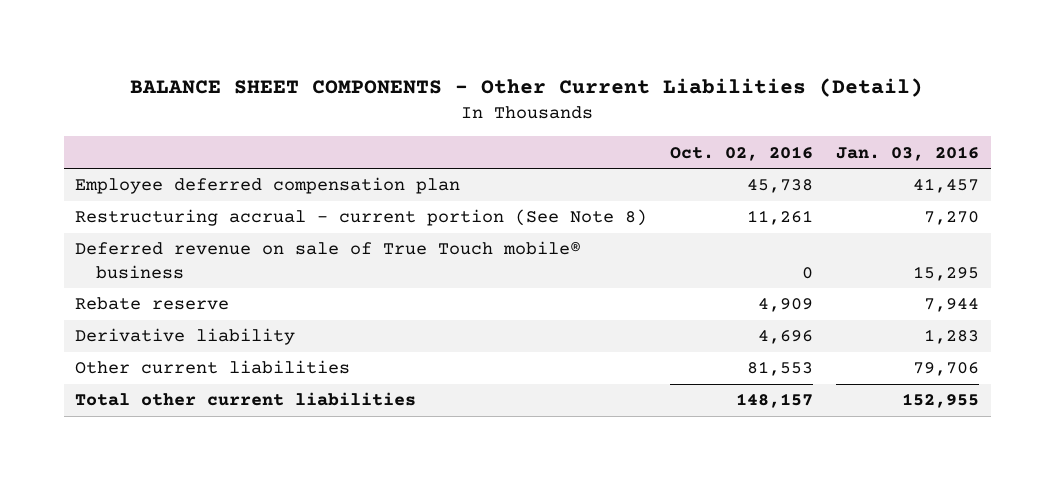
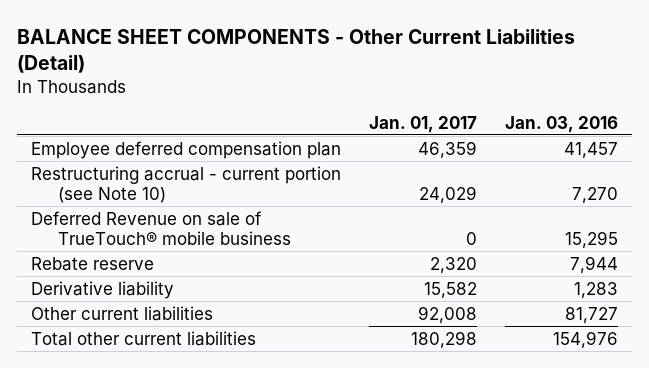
[670,145,814,161] Oct. 02, 2016 -> none
none -> [369,115,478,133] Jan. 01, 2017
[75,209,648,227] Restructuring accrual - current portion (See Note 8) -> [31,165,342,204] Restructuring accrual - current portion (see Note 10)
[75,241,582,279] Deferred revenue on sale of True Touch mobile® business -> [31,210,292,246] Deferred Revenue on sale of TrueTouch® mobile business
[913,362,980,377] 79,706 -> [565,306,619,323] 81,727
[902,393,980,409] 152,955 -> [553,330,619,348] 154,976

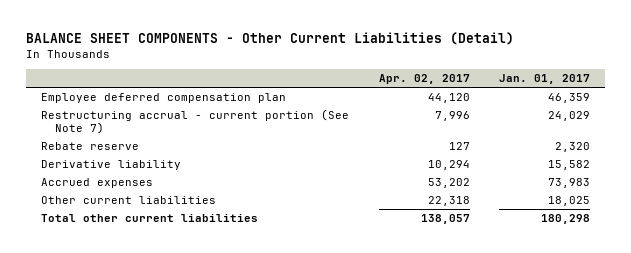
[505,115,619,133] Jan. 03, 2016 -> none
none -> [378,74,470,85] Apr. 02, 2017
[31,210,292,246] Deferred Revenue on sale of TrueTouch® mobile business -> none
[31,165,342,204] Restructuring accrual - current portion (see Note 10) -> [40,109,349,134] Restructuring accrual - current portion (See Note 7)
none -> [40,178,153,189] Accrued expenses
[418,305,478,323] 92,008 -> [548,196,591,207] 18,025

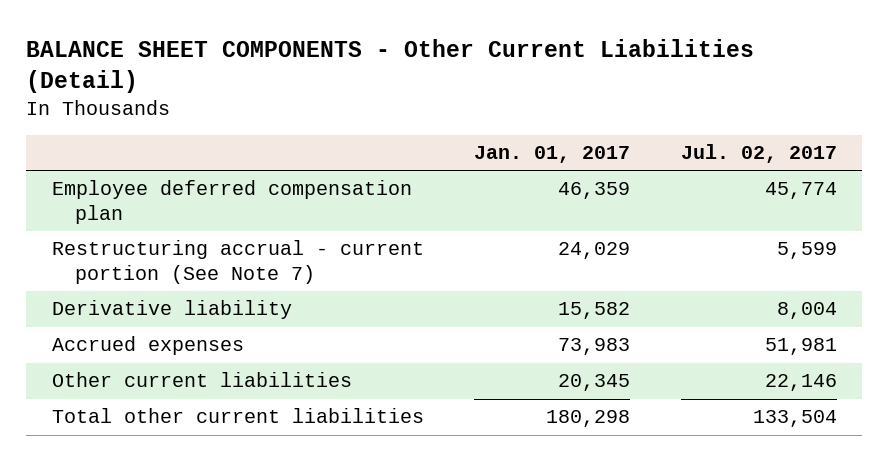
[378,74,470,85] Apr. 02, 2017 -> none
none -> [680,143,837,163] Jul. 02, 2017
[40,142,139,151] Rebate reserve -> none
[548,196,591,207] 18,025 -> [558,374,631,392] 20,345

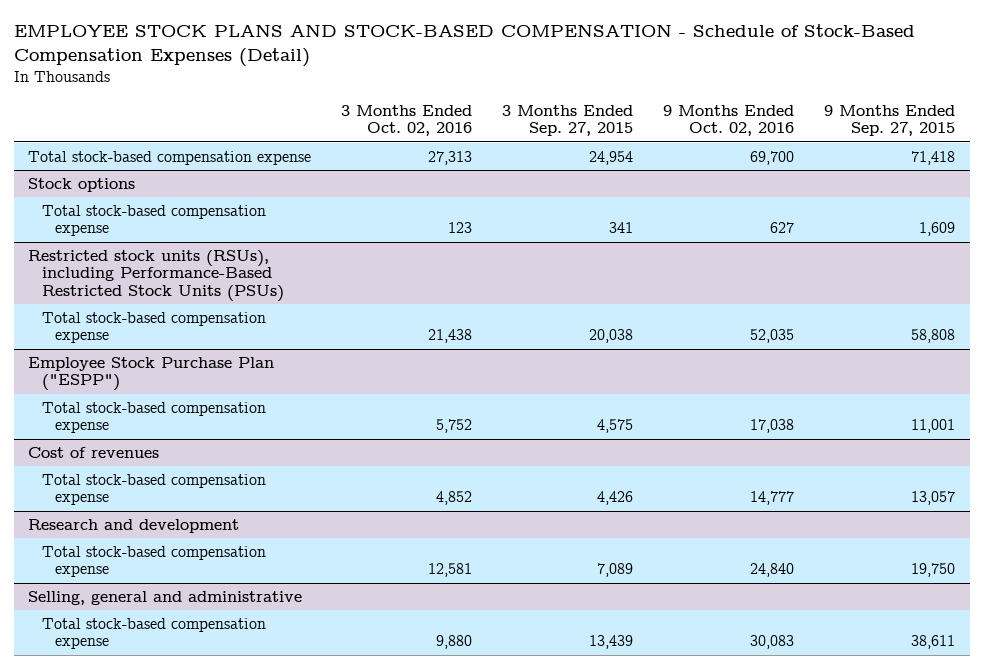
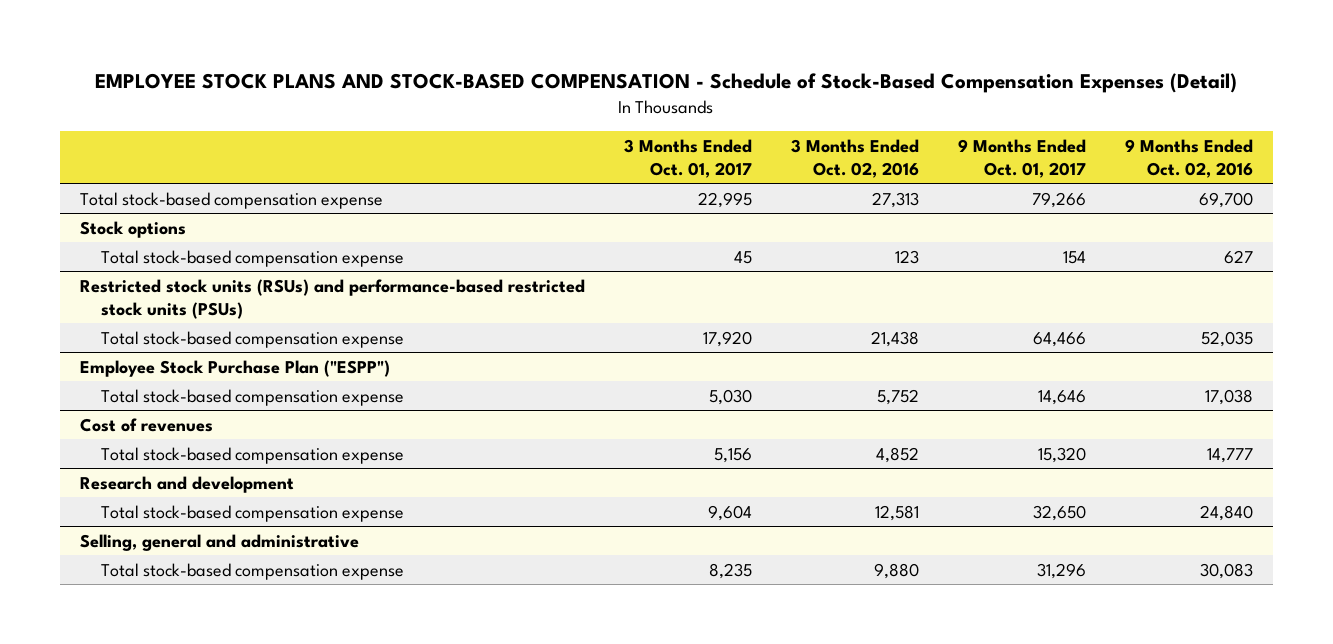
[502,104,634,137] 3 Months Ended Sep. 27, 2015 -> none
[823,104,955,137] 9 Months Ended Sep. 27, 2015 -> none
none -> [623,138,752,178] 3 Months Ended Oct. 01, 2017
none -> [958,138,1087,178] 9 Months Ended Oct. 01, 2017
[28,249,284,302] Restricted stock units (RSUs), including Performance-Based Restricted Stock Units (PSUs) -> [79,278,585,319] Restricted stock units (RSUs) and performance-based restricted stock units (PSUs)

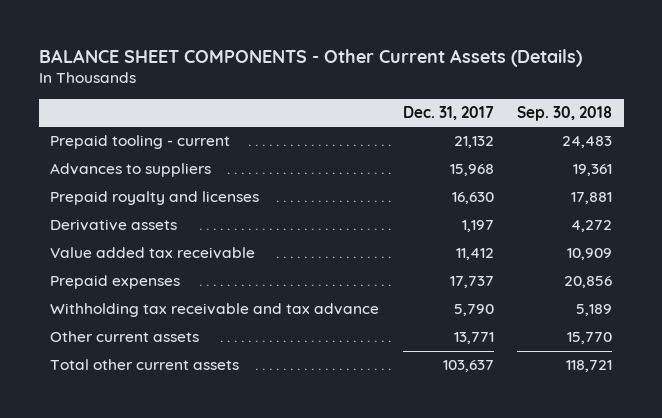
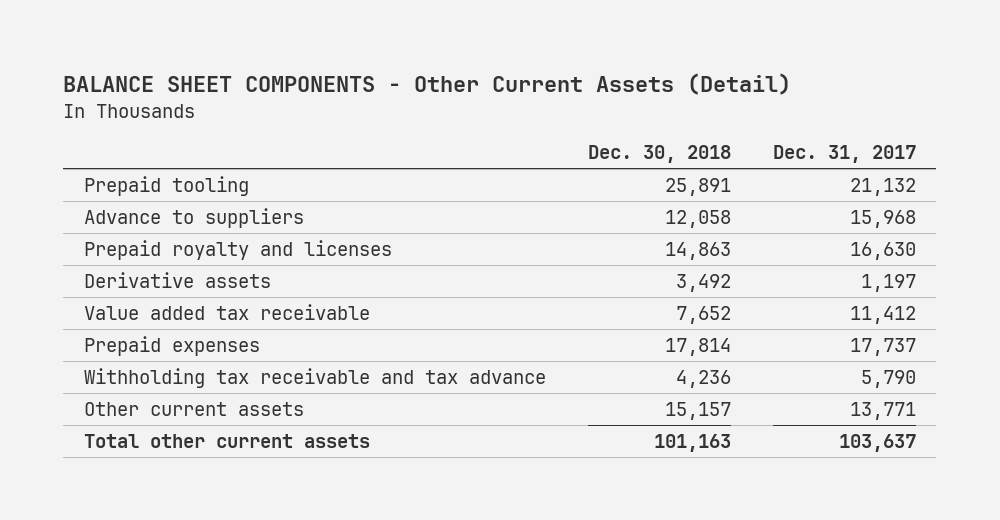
[38,48,582,67] BALANCE SHEET COMPONENTS - Other Current Assets (Details) -> [63,73,792,96] BALANCE SHEET COMPONENTS - Other Current Assets (Detail)
[517,106,613,122] Sep. 30, 2018 -> none
none -> [587,145,731,164] Dec. 30, 2018
[50,135,231,150] Prepaid tooling - current -> [84,175,250,196] Prepaid tooling
[50,163,212,178] Advances to suppliers -> [84,207,305,228] Advance to suppliers

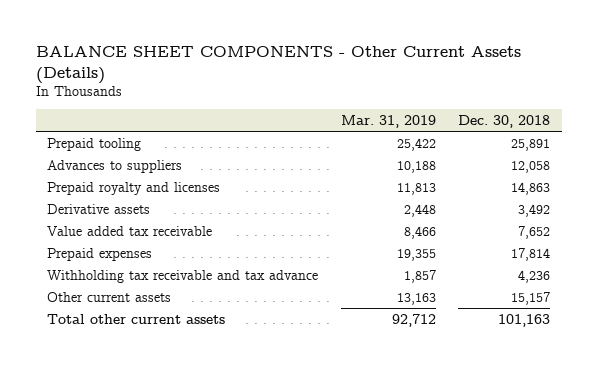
[63,73,792,96] BALANCE SHEET COMPONENTS - Other Current Assets (Detail) -> [36,45,522,84] BALANCE SHEET COMPONENTS - Other Current Assets (Details)
[772,145,916,164] Dec. 31, 2017 -> none
none -> [340,114,436,128] Mar. 31, 2019
[84,207,305,228] Advance to suppliers -> [47,159,183,173] Advances to suppliers

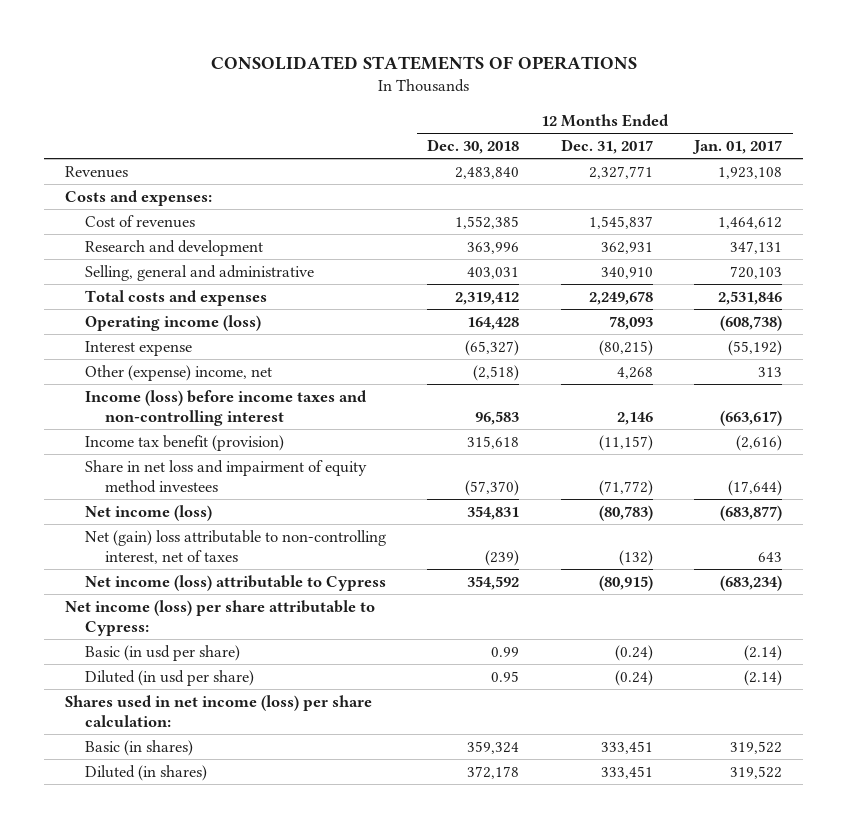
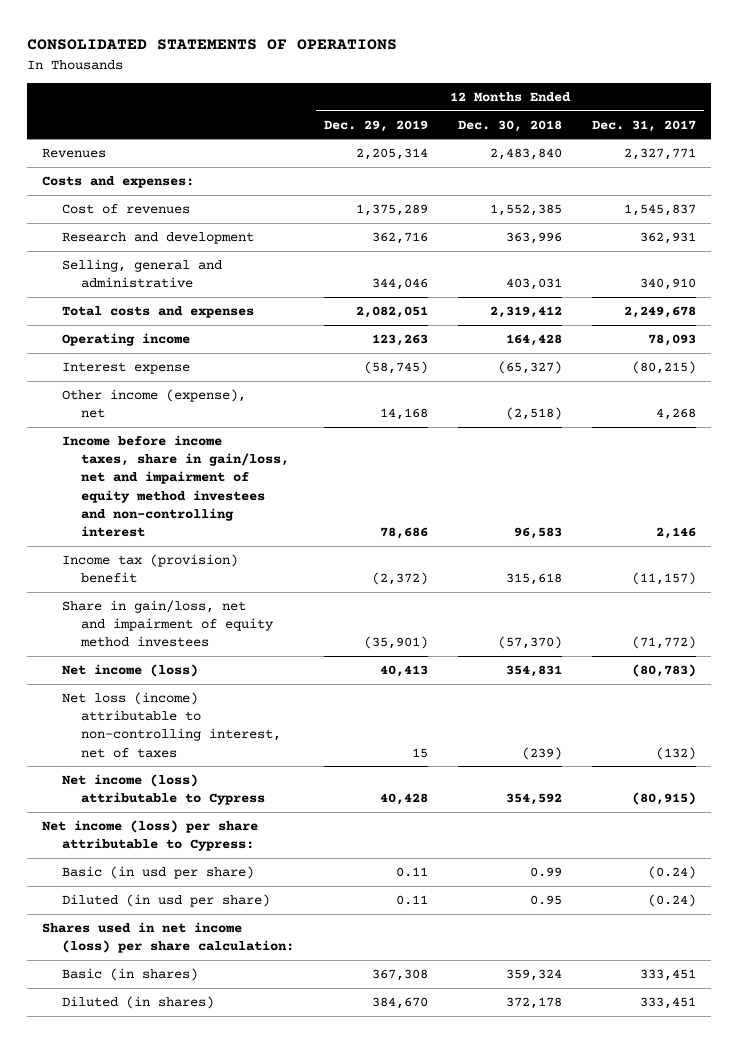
[692,139,783,154] Jan. 01, 2017 -> none
none -> [323,119,428,132] Dec. 29, 2019
[84,314,261,331] Operating income (loss) -> [61,332,190,346] Operating income
[84,364,272,381] Other (expense) income, net -> [61,388,246,419] Other income (expense), net
[84,389,367,426] Income (loss) before income taxes and non-controlling interest -> [61,434,289,538] Income before income taxes, share in gain/loss, net and impairment of equity method investees and non-controlling interest
[84,434,284,451] Income tax benefit (provision) -> [61,553,238,584] Income tax (provision) benefit
[84,459,367,493] Share in net loss and impairment of equity method investees -> [61,599,274,648] Share in gain/loss, net and impairment of equity method investees
[84,529,386,564] Net (gain) loss attributable to non-controlling interest, net of taxes -> [61,691,281,758] Net loss (income) attributable to non-controlling interest, net of taxes

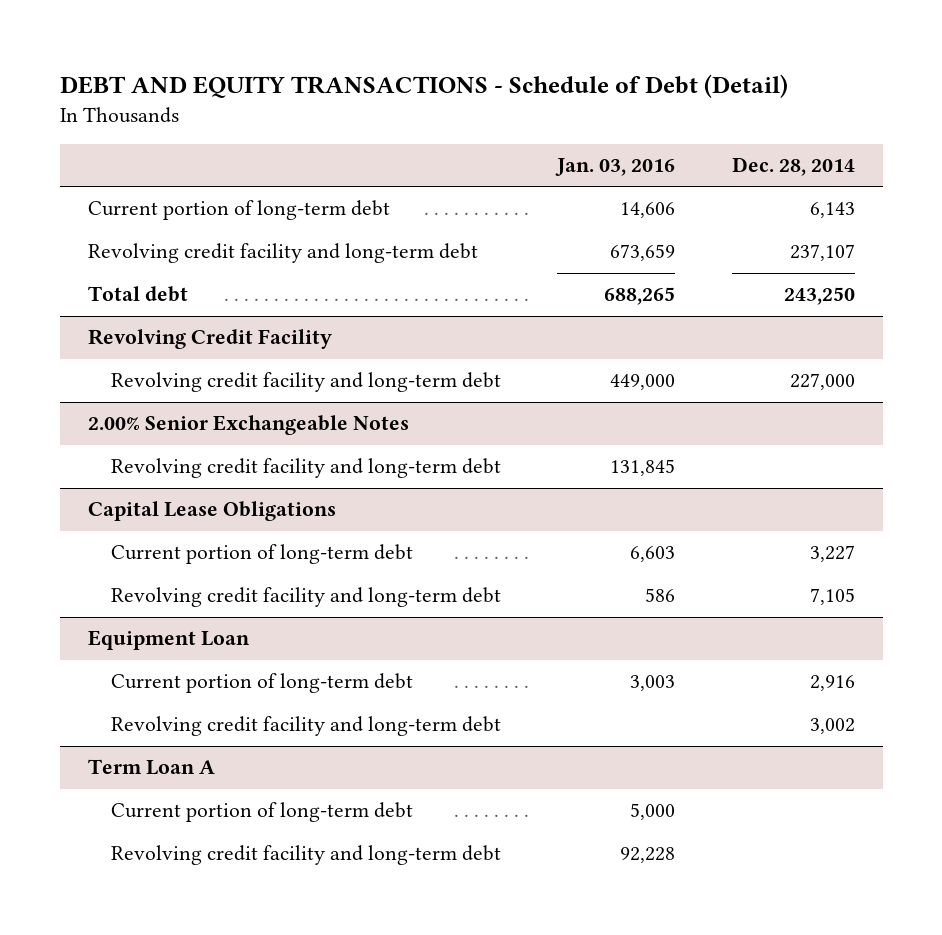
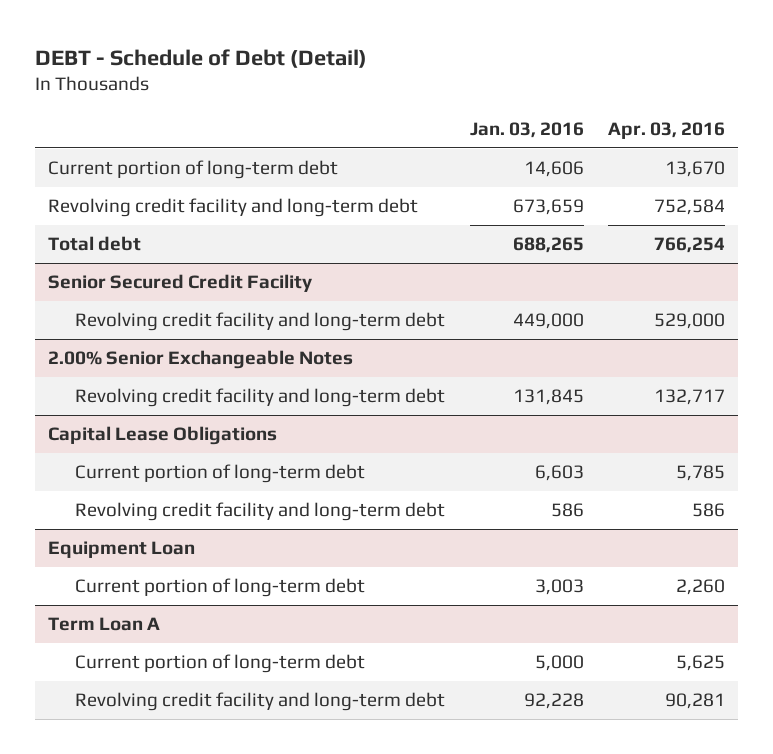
[59,74,788,99] DEBT AND EQUITY TRANSACTIONS - Schedule of Debt (Detail) -> [35,48,368,68] DEBT - Schedule of Debt (Detail)
[731,157,855,177] Dec. 28, 2014 -> none
none -> [608,121,726,139] Apr. 03, 2016
[87,329,332,350] Revolving Credit Facility -> [47,274,312,293] Senior Secured Credit Facility
[111,716,502,737] Revolving credit facility and long-term debt -> none

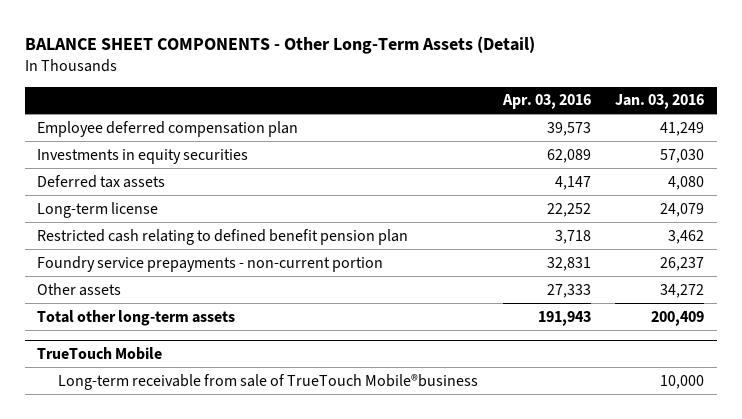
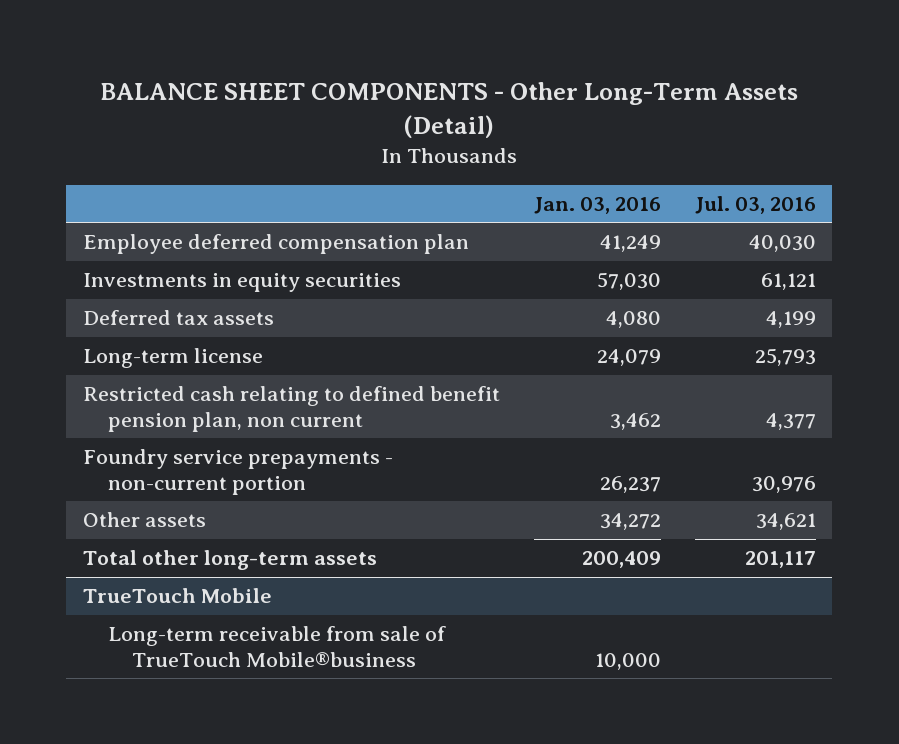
[501,94,591,110] Apr. 03, 2016 -> none
none -> [694,196,816,215] Jul. 03, 2016
[37,228,409,245] Restricted cash relating to defined benefit pension plan -> [83,386,501,432] Restricted cash relating to defined benefit pension plan, non current

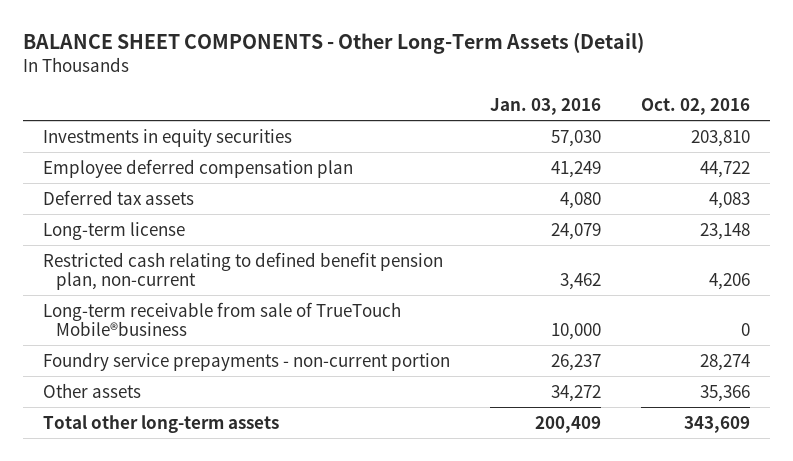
[694,196,816,215] Jul. 03, 2016 -> none
none -> [641,97,751,115] Oct. 02, 2016
[83,234,470,255] Employee deferred compensation plan -> [42,158,353,178] Employee deferred compensation plan
[83,386,501,432] Restricted cash relating to defined benefit pension plan, non current -> [42,251,443,291] Restricted cash relating to defined benefit pension plan, non-current
none -> [42,301,401,337] Long-term receivable from sale of TrueTouch Mobile®business
[83,588,273,604] TrueTouch Mobile -> none
[107,626,446,667] Long-term receivable from sale of TrueTouch Mobile®business -> none

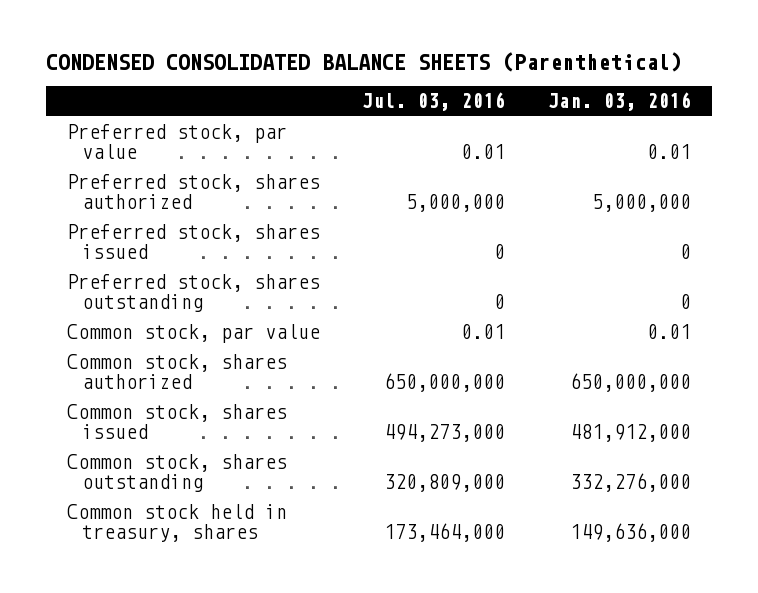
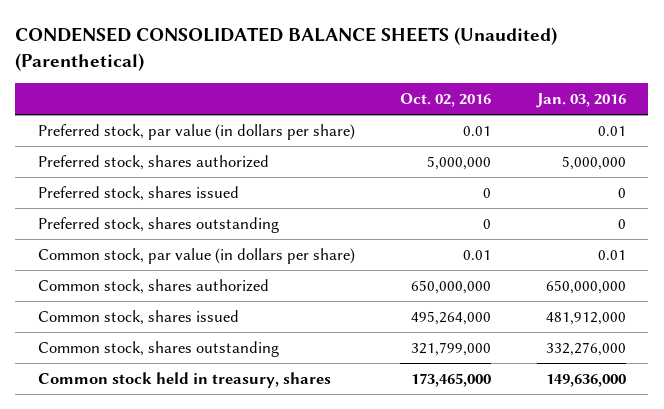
[45,52,682,73] CONDENSED CONSOLIDATED BALANCE SHEETS (Parenthetical) -> [15,26,558,71] CONDENSED CONSOLIDATED BALANCE SHEETS (Unaudited) (Parenthetical)
[362,92,506,112] Jul. 03, 2016 -> none
none -> [400,93,492,108] Oct. 02, 2016
[67,124,288,160] Preferred stock, par value -> [37,123,355,140] Preferred stock, par value (in dollars per share)
[67,324,321,344] Common stock, par value -> [37,247,355,264] Common stock, par value (in dollars per share)

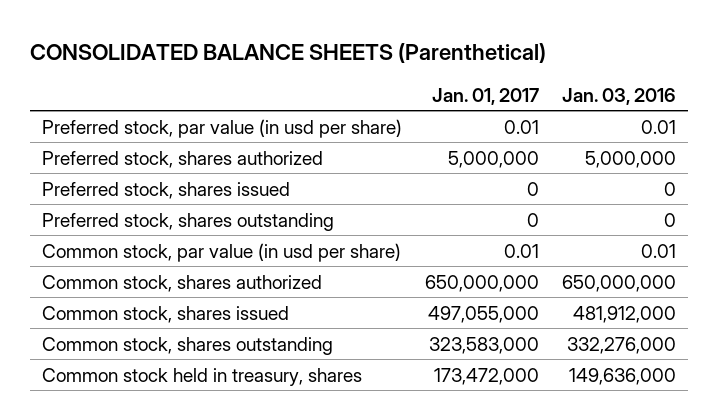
[15,26,558,71] CONDENSED CONSOLIDATED BALANCE SHEETS (Unaudited) (Parenthetical) -> [30,42,547,63] CONSOLIDATED BALANCE SHEETS (Parenthetical)
[400,93,492,108] Oct. 02, 2016 -> none
none -> [432,87,540,105] Jan. 01, 2017
[37,123,355,140] Preferred stock, par value (in dollars per share) -> [42,118,403,138] Preferred stock, par value (in usd per share)
[37,247,355,264] Common stock, par value (in dollars per share) -> [42,242,402,262] Common stock, par value (in usd per share)

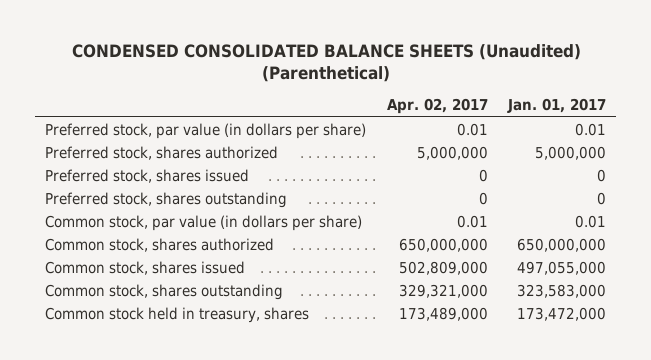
[30,42,547,63] CONSOLIDATED BALANCE SHEETS (Parenthetical) -> [71,44,581,83] CONDENSED CONSOLIDATED BALANCE SHEETS (Unaudited) (Parenthetical)
[562,87,677,105] Jan. 03, 2016 -> none
none -> [386,98,488,115] Apr. 02, 2017
[42,118,403,138] Preferred stock, par value (in usd per share) -> [45,122,367,139] Preferred stock, par value (in dollars per share)
[42,242,402,262] Common stock, par value (in usd per share) -> [45,214,363,231] Common stock, par value (in dollars per share)

